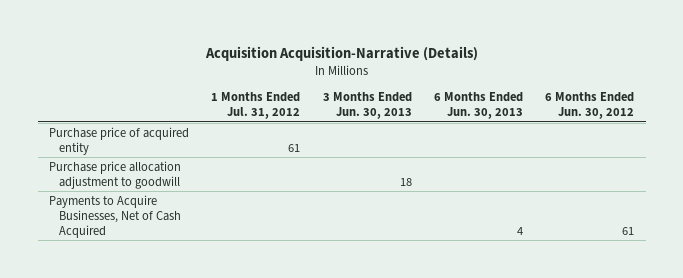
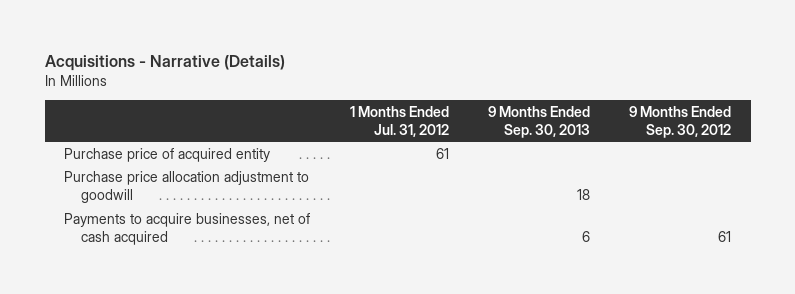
[204,45,478,61] Acquisition Acquisition-Narrative (Details) -> [44,54,285,71] Acquisitions - Narrative (Details)
[322,92,412,120] 3 Months Ended Jun. 30, 2013 -> none
[434,92,524,120] 6 Months Ended Jun. 30, 2013 -> none
[545,92,635,120] 6 Months Ended Jun. 30, 2012 -> none
none -> [487,105,590,138] 9 Months Ended Sep. 30, 2013
none -> [629,105,732,138] 9 Months Ended Sep. 30, 2012
[49,194,182,238] Payments to Acquire Businesses, Net of Cash Acquired -> [64,212,311,245] Payments to acquire businesses, net of cash acquired

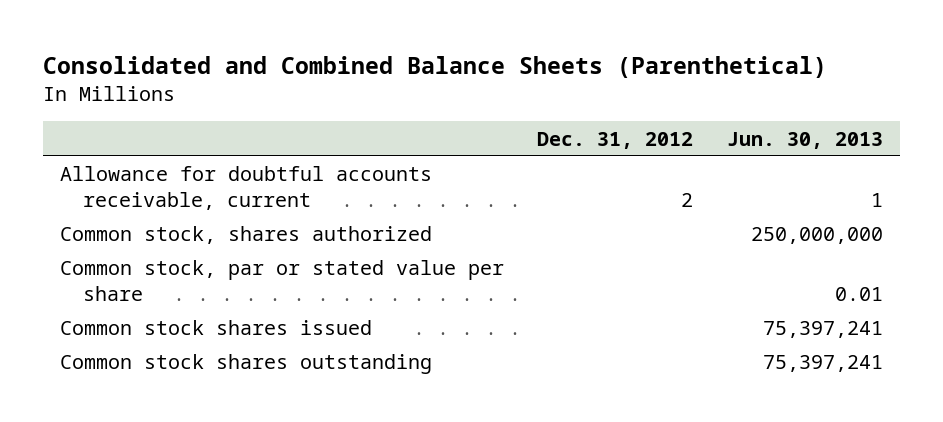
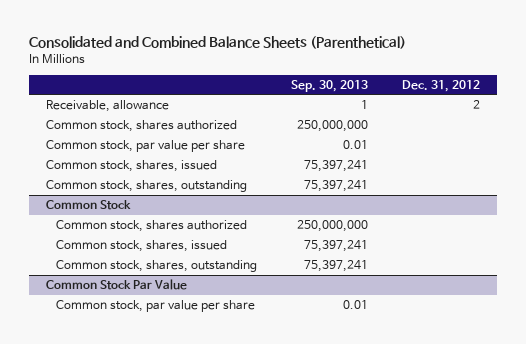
[727,131,884,149] Jun. 30, 2013 -> none
none -> [290,79,368,92] Sep. 30, 2013
[59,166,432,211] Allowance for doubtful accounts receivable, current -> [45,100,169,113] Receivable, allowance
[59,260,504,302] Common stock, par or stated value per share -> [45,140,245,153] Common stock, par value per share
[59,320,372,336] Common stock shares issued -> [45,160,217,173] Common stock, shares, issued
[59,354,432,375] Common stock shares outstanding -> [45,180,247,193] Common stock, shares, outstanding
none -> [45,200,131,211] Common Stock
none -> [56,220,248,233] Common stock, shares authorized
none -> [56,240,228,253] Common stock, shares, issued
none -> [56,260,258,273] Common stock, shares, outstanding
none -> [45,279,187,291] Common Stock Par Value
none -> [56,300,256,313] Common stock, par value per share

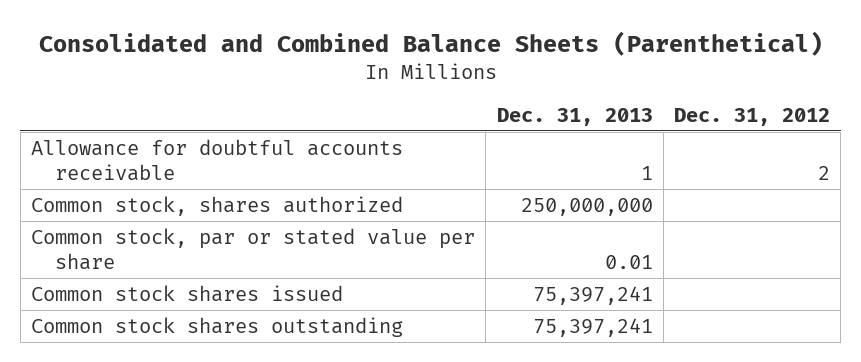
[290,79,368,92] Sep. 30, 2013 -> none
none -> [496,107,653,126] Dec. 31, 2013
[45,100,169,113] Receivable, allowance -> [31,138,404,182] Allowance for doubtful accounts receivable
[45,200,131,211] Common Stock -> none
[56,220,248,233] Common stock, shares authorized -> none
[56,240,228,253] Common stock, shares, issued -> none
[56,260,258,273] Common stock, shares, outstanding -> none
[45,279,187,291] Common Stock Par Value -> none
[56,300,256,313] Common stock, par value per share -> none
[45,140,245,153] Common stock, par value per share -> [31,227,476,271] Common stock, par or stated value per share
[45,160,217,173] Common stock, shares, issued -> [31,284,344,302] Common stock shares issued
[45,180,247,193] Common stock, shares, outstanding -> [31,316,404,337] Common stock shares outstanding

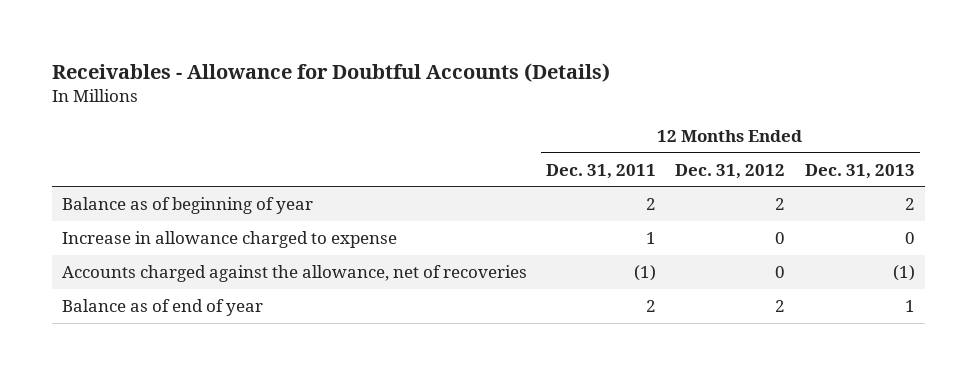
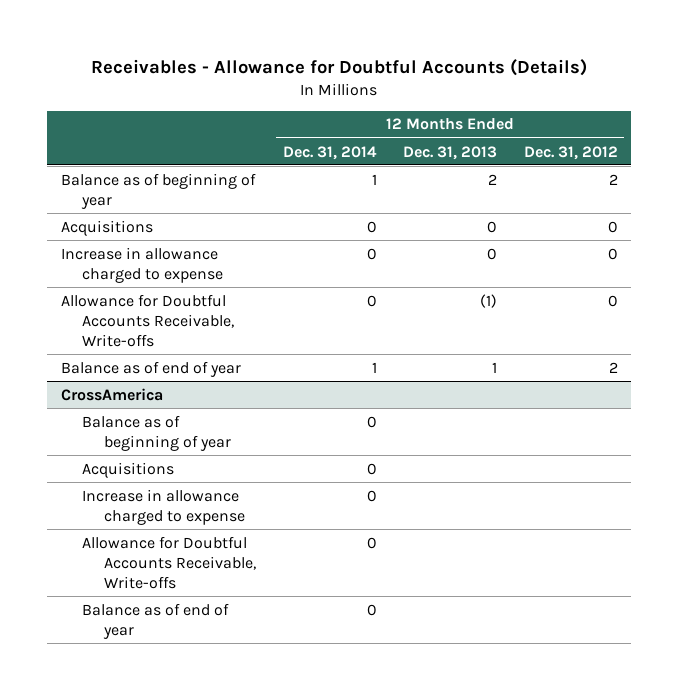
[546,163,657,179] Dec. 31, 2011 -> none
none -> [282,145,377,160] Dec. 31, 2014
none -> [60,219,153,236] Acquisitions
[61,265,527,283] Accounts charged against the allowance, net of recoveries -> [60,293,235,347] Allowance for Doubtful Accounts Receivable, Write-offs
none -> [60,387,163,401] CrossAmerica
none -> [82,414,232,451] Balance as of beginning of year
none -> [82,461,175,478] Acquisitions
none -> [82,488,246,525] Increase in allowance charged to expense
none -> [82,535,257,589] Allowance for Doubtful Accounts Receivable, Write-offs
none -> [82,602,230,639] Balance as of end of year

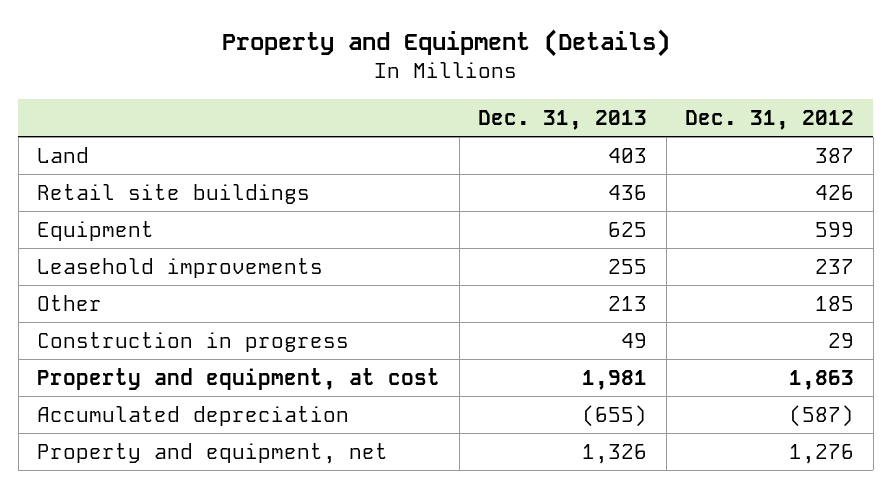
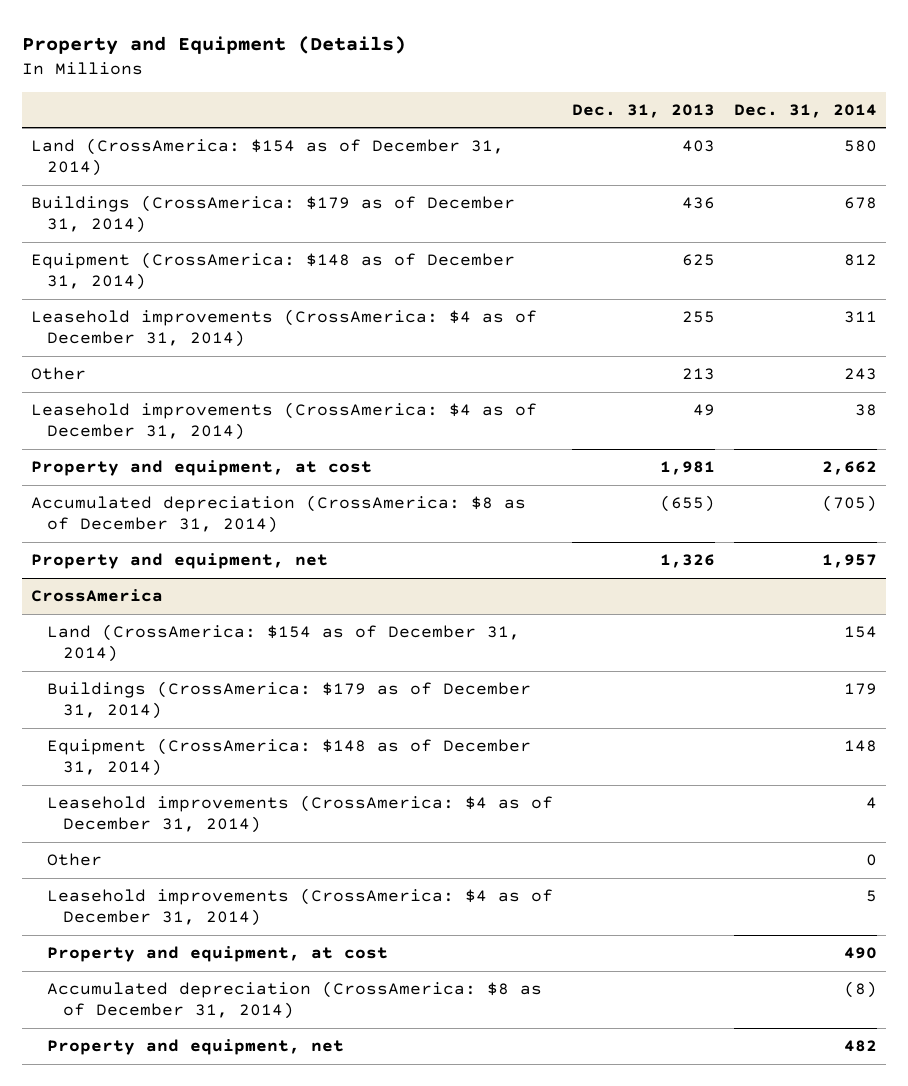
[685,109,855,130] Dec. 31, 2012 -> none
none -> [733,104,877,119] Dec. 31, 2014
[37,146,90,163] Land -> [31,138,505,177] Land (CrossAmerica: $154 as of December 31, 2014)
[37,183,311,204] Retail site buildings -> [31,195,516,234] Buildings (CrossAmerica: $179 as of December 31, 2014)
[37,220,155,241] Equipment -> [31,252,516,291] Equipment (CrossAmerica: $148 as of December 31, 2014)
[37,257,324,278] Leasehold improvements -> [31,309,538,348] Leasehold improvements (CrossAmerica: $4 as of December 31, 2014)
[37,331,350,352] Construction in progress -> [31,402,538,441] Leasehold improvements (CrossAmerica: $4 as of December 31, 2014)
[37,405,350,426] Accumulated depreciation -> [31,495,527,534] Accumulated depreciation (CrossAmerica: $8 as of December 31, 2014)
none -> [31,589,164,603] CrossAmerica
none -> [47,624,521,663] Land (CrossAmerica: $154 as of December 31, 2014)
none -> [47,681,532,720] Buildings (CrossAmerica: $179 as of December 31, 2014)
none -> [47,738,532,777] Equipment (CrossAmerica: $148 as of December 31, 2014)
none -> [47,795,554,834] Leasehold improvements (CrossAmerica: $4 as of December 31, 2014)
none -> [47,853,103,867] Other
none -> [47,888,554,927] Leasehold improvements (CrossAmerica: $4 as of December 31, 2014)
none -> [47,946,389,963] Property and equipment, at cost
none -> [47,981,543,1020] Accumulated depreciation (CrossAmerica: $8 as of December 31, 2014)
none -> [47,1039,345,1056] Property and equipment, net

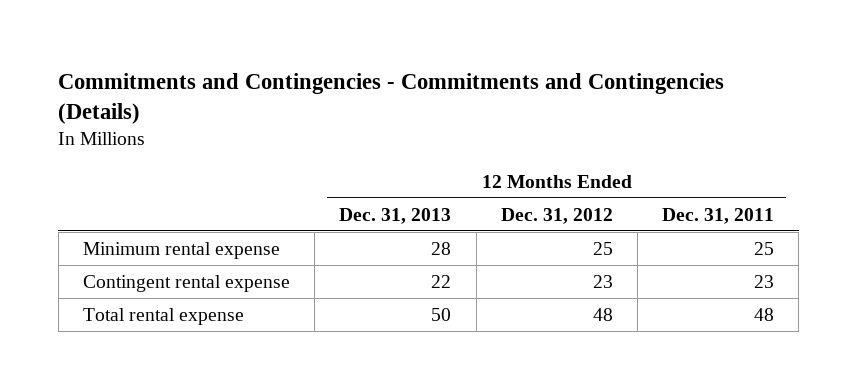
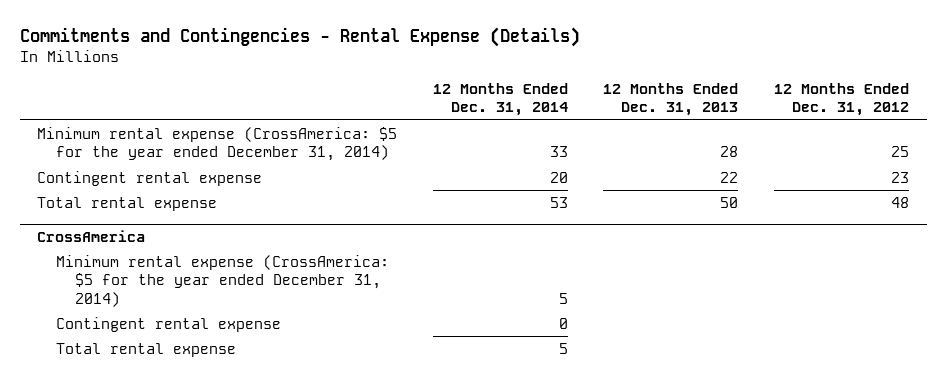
[58,72,725,125] Commitments and Contingencies - Commitments and Contingencies (Details) -> [19,27,580,48] Commitments and Contingencies - Rental Expense (Details)
[661,207,774,224] Dec. 31, 2011 -> none
none -> [432,82,568,117] 12 Months Ended Dec. 31, 2014
[83,241,281,259] Minimum rental expense -> [37,126,398,162] Minimum rental expense (CrossAmerica: $5 for the year ended December 31, 2014)
none -> [37,229,146,242] CrossAmerica
none -> [56,254,390,307] Minimum rental expense (CrossAmerica: $5 for the year ended December 31, 2014)
none -> [56,316,282,332] Contingent rental expense
none -> [56,342,237,357] Total rental expense

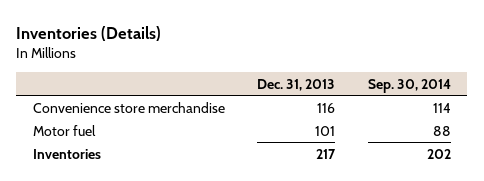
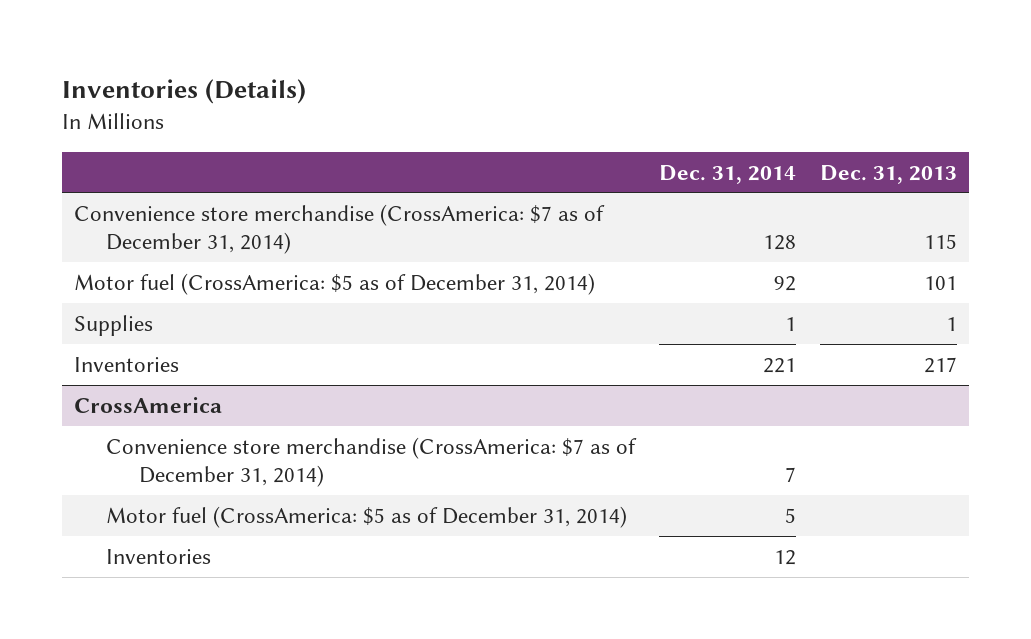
[367,78,451,93] Sep. 30, 2014 -> none
none -> [659,164,797,184] Dec. 31, 2014
[32,101,225,113] Convenience store merchandise -> [73,203,605,255] Convenience store merchandise (CrossAmerica: $7 as of December 31, 2014)
[317,102,336,113] 116 -> [924,234,958,250] 115
[32,124,96,136] Motor fuel -> [73,272,595,295] Motor fuel (CrossAmerica: $5 as of December 31, 2014)
none -> [73,314,153,336] Supplies
none -> [73,396,222,413] CrossAmerica
none -> [106,436,638,488] Convenience store merchandise (CrossAmerica: $7 as of December 31, 2014)
none -> [106,505,628,528] Motor fuel (CrossAmerica: $5 as of December 31, 2014)
none -> [106,548,212,564] Inventories

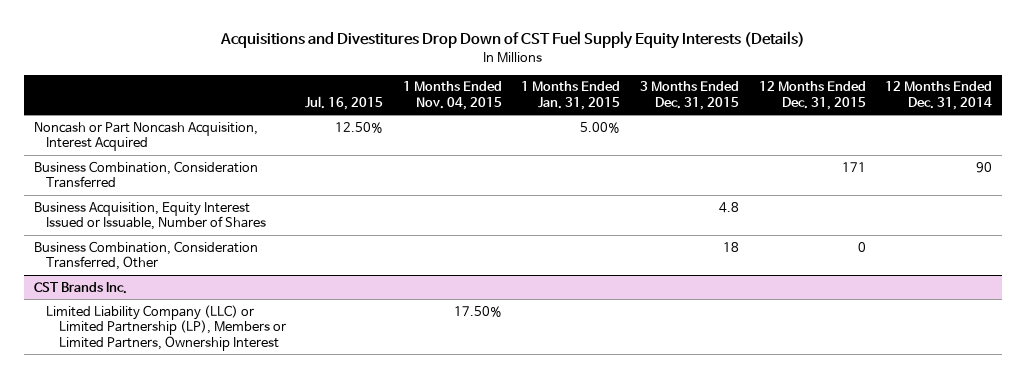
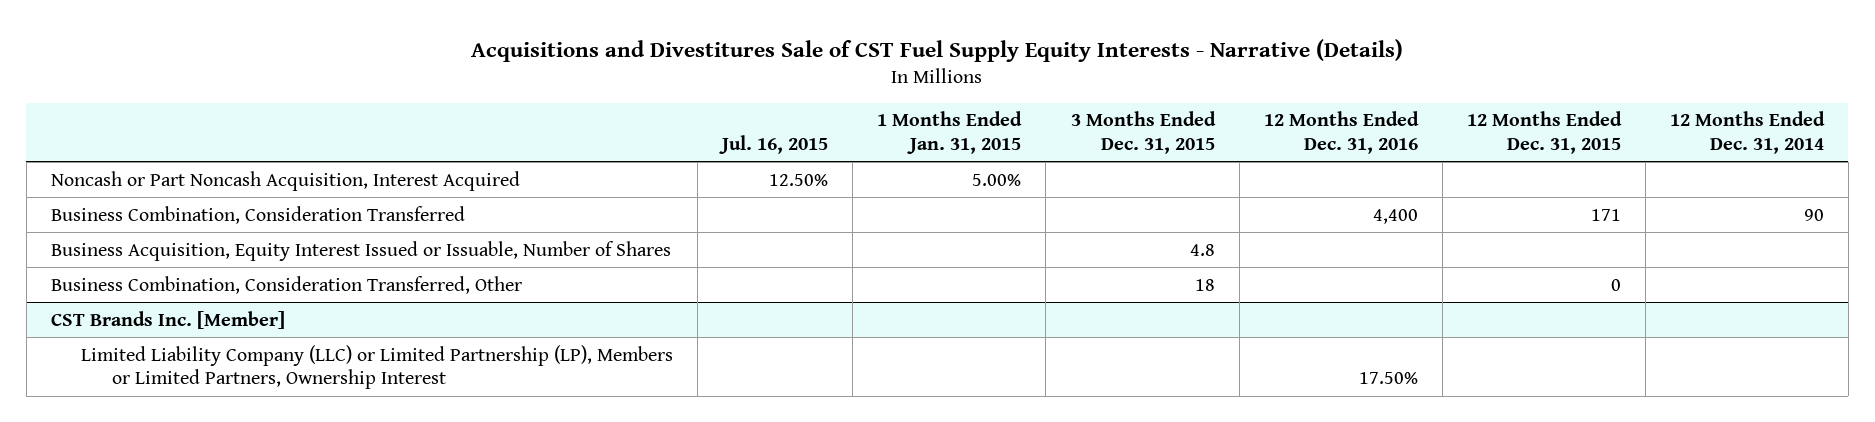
[219,31,805,50] Acquisitions and Divestitures Drop Down of CST Fuel Supply Equity Interests (Details) -> [471,38,1404,62] Acquisitions and Divestitures Sale of CST Fuel Supply Equity Interests - Narrative (Details)
[402,81,502,110] 1 Months Ended Nov. 04, 2015 -> none
none -> [1263,111,1419,154] 12 Months Ended Dec. 31, 2016
[33,281,127,294] CST Brands Inc. -> [50,310,285,329] CST Brands Inc. [Member]

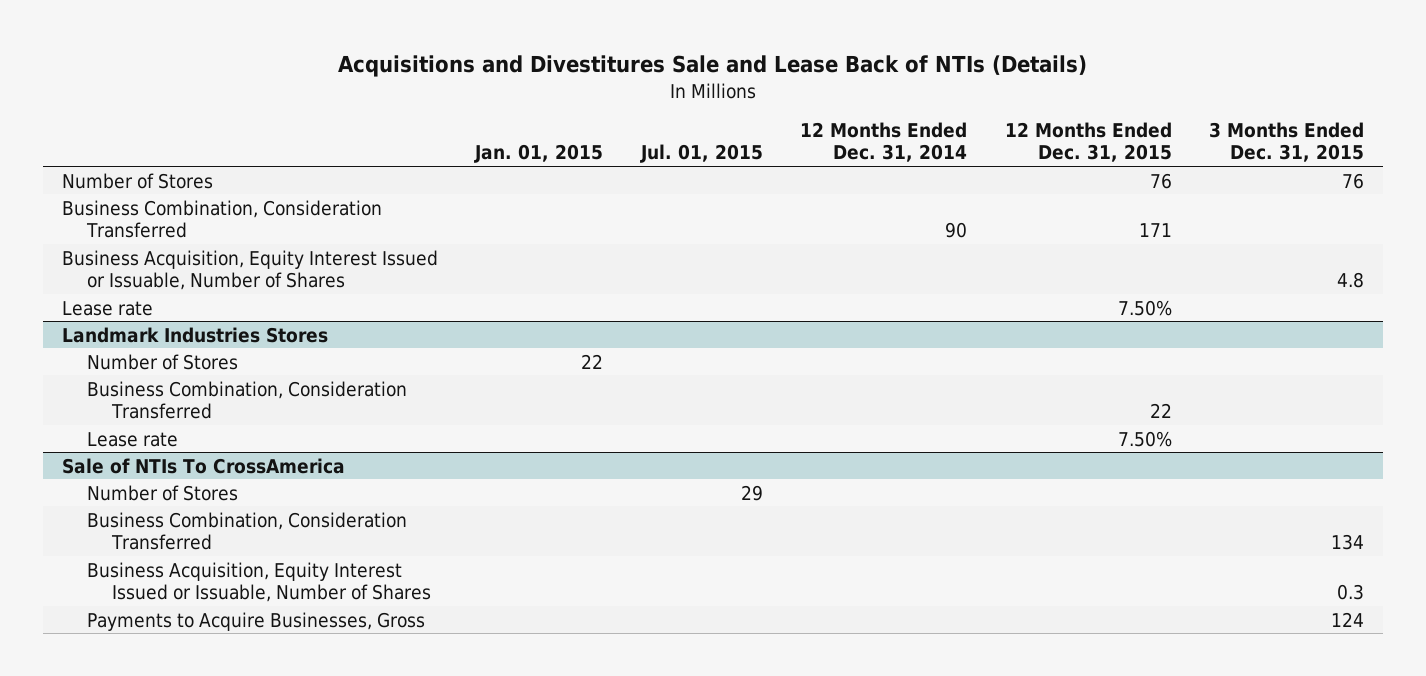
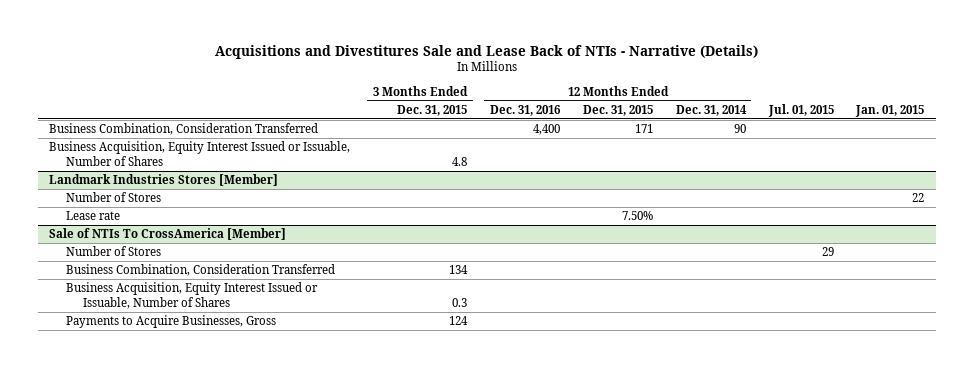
[337,55,1087,78] Acquisitions and Divestitures Sale and Lease Back of NTIs (Details) -> [214,44,758,59] Acquisitions and Divestitures Sale and Lease Back of NTIs - Narrative (Details)
none -> [489,104,561,116] Dec. 31, 2016
[61,172,213,189] Number of Stores -> none
[61,300,153,316] Lease rate -> none
[61,326,328,343] Landmark Industries Stores -> [49,174,279,187] Landmark Industries Stores [Member]
[86,380,407,419] Business Combination, Consideration Transferred -> none
[61,457,345,474] Sale of NTIs To CrossAmerica -> [49,228,287,241] Sale of NTIs To CrossAmerica [Member]

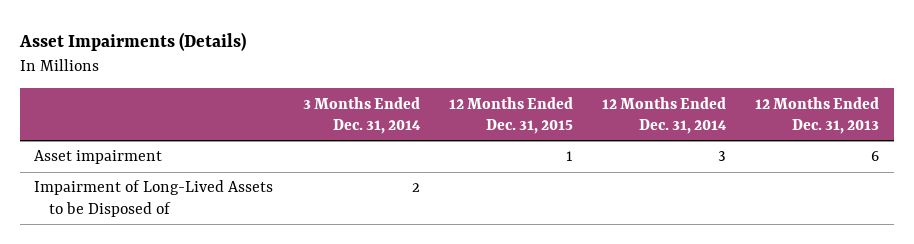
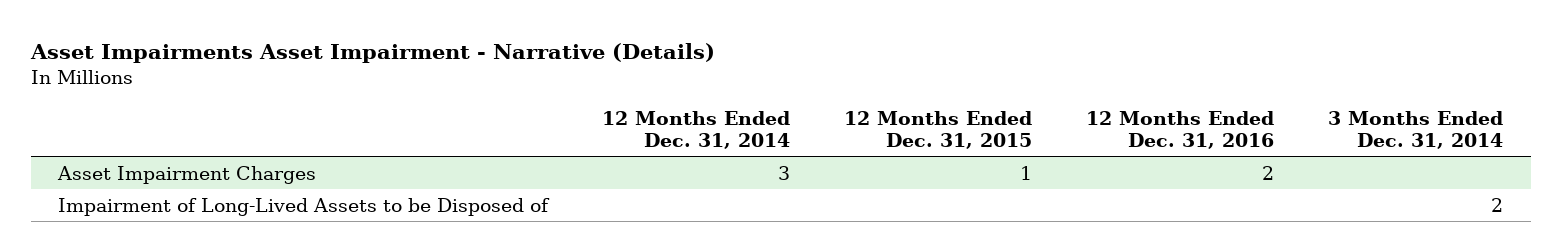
[18,31,246,51] Asset Impairments (Details) -> [29,43,715,64] Asset Impairments Asset Impairment - Narrative (Details)
[755,96,880,134] 12 Months Ended Dec. 31, 2013 -> none
none -> [1086,110,1275,149] 12 Months Ended Dec. 31, 2016
[34,150,163,165] Asset impairment -> [56,165,316,184] Asset Impairment Charges

